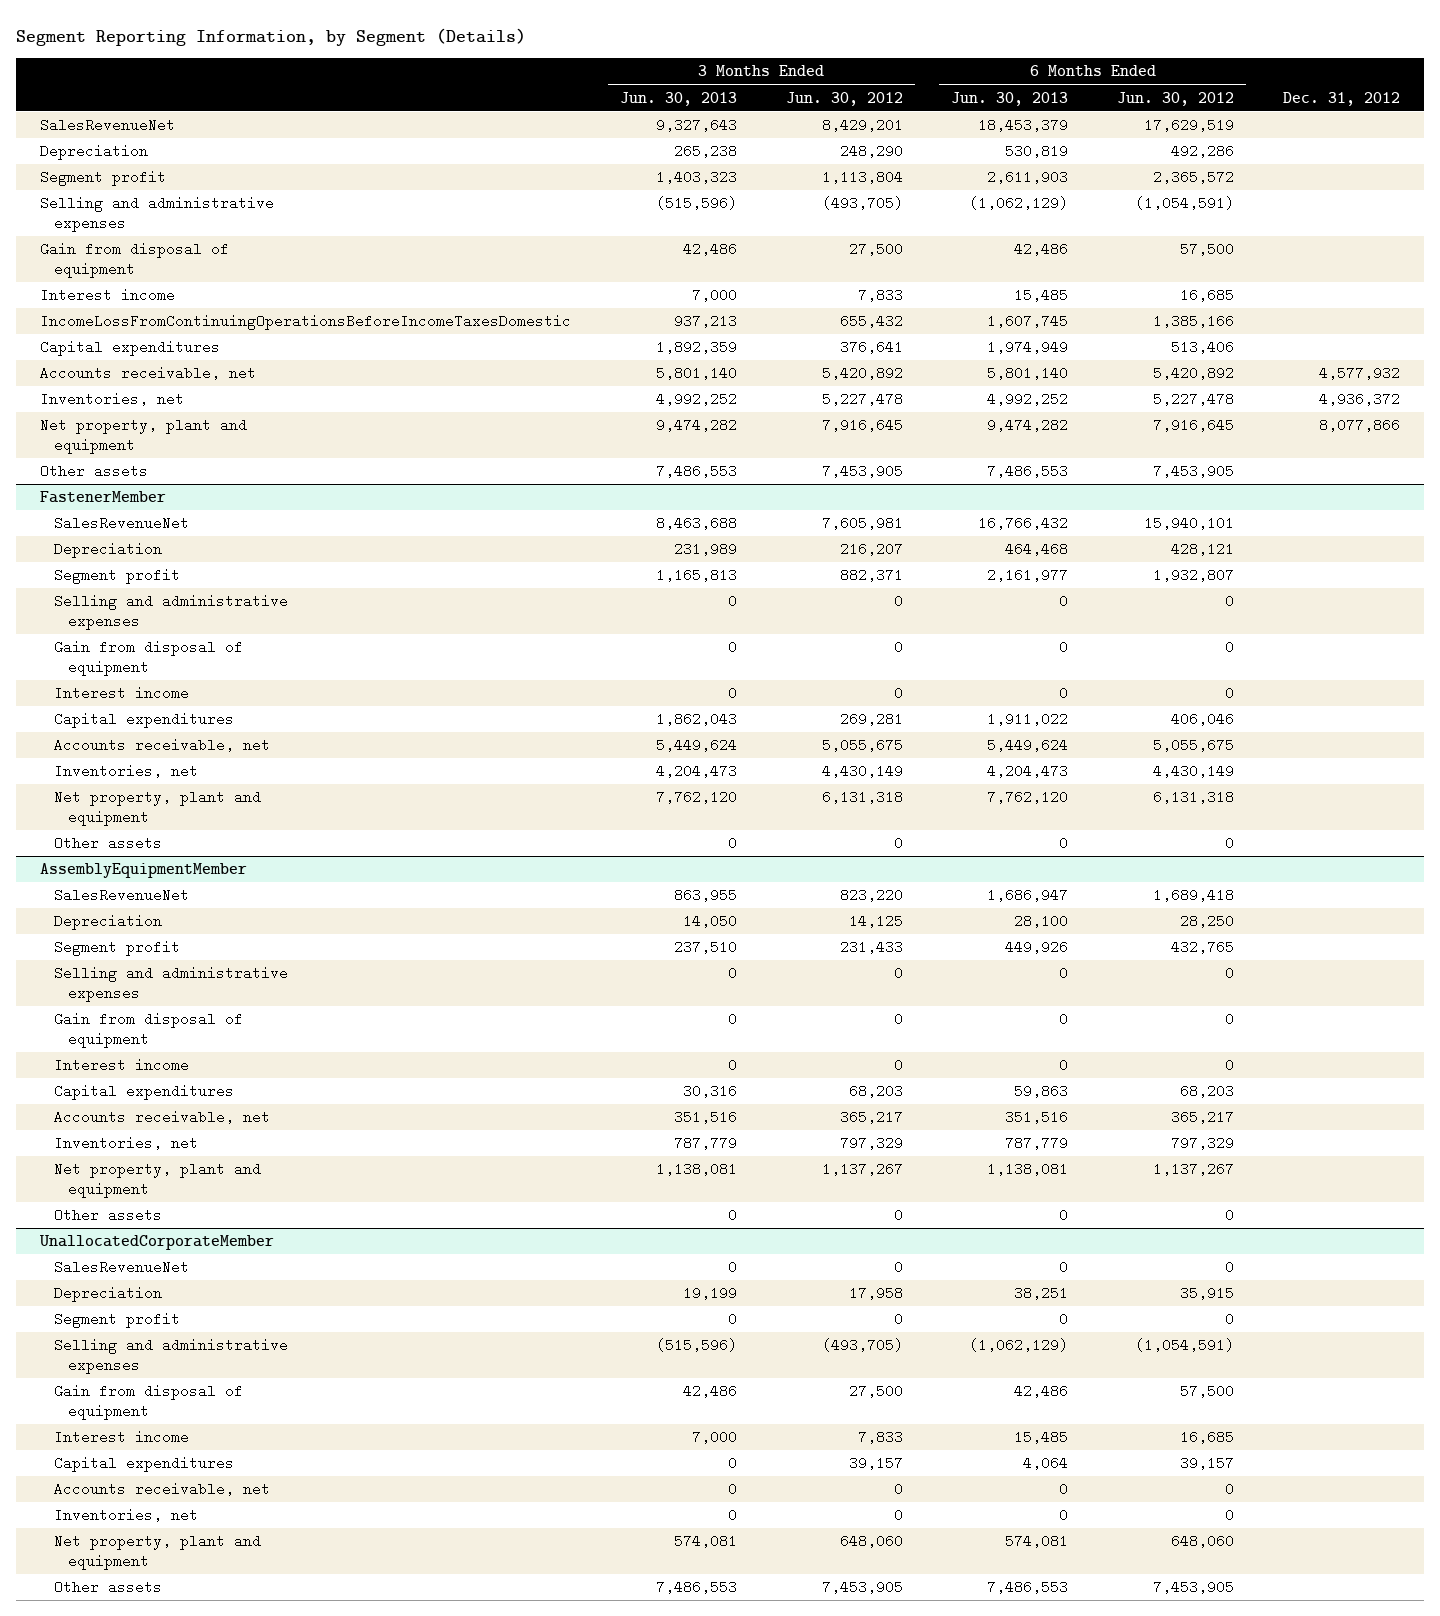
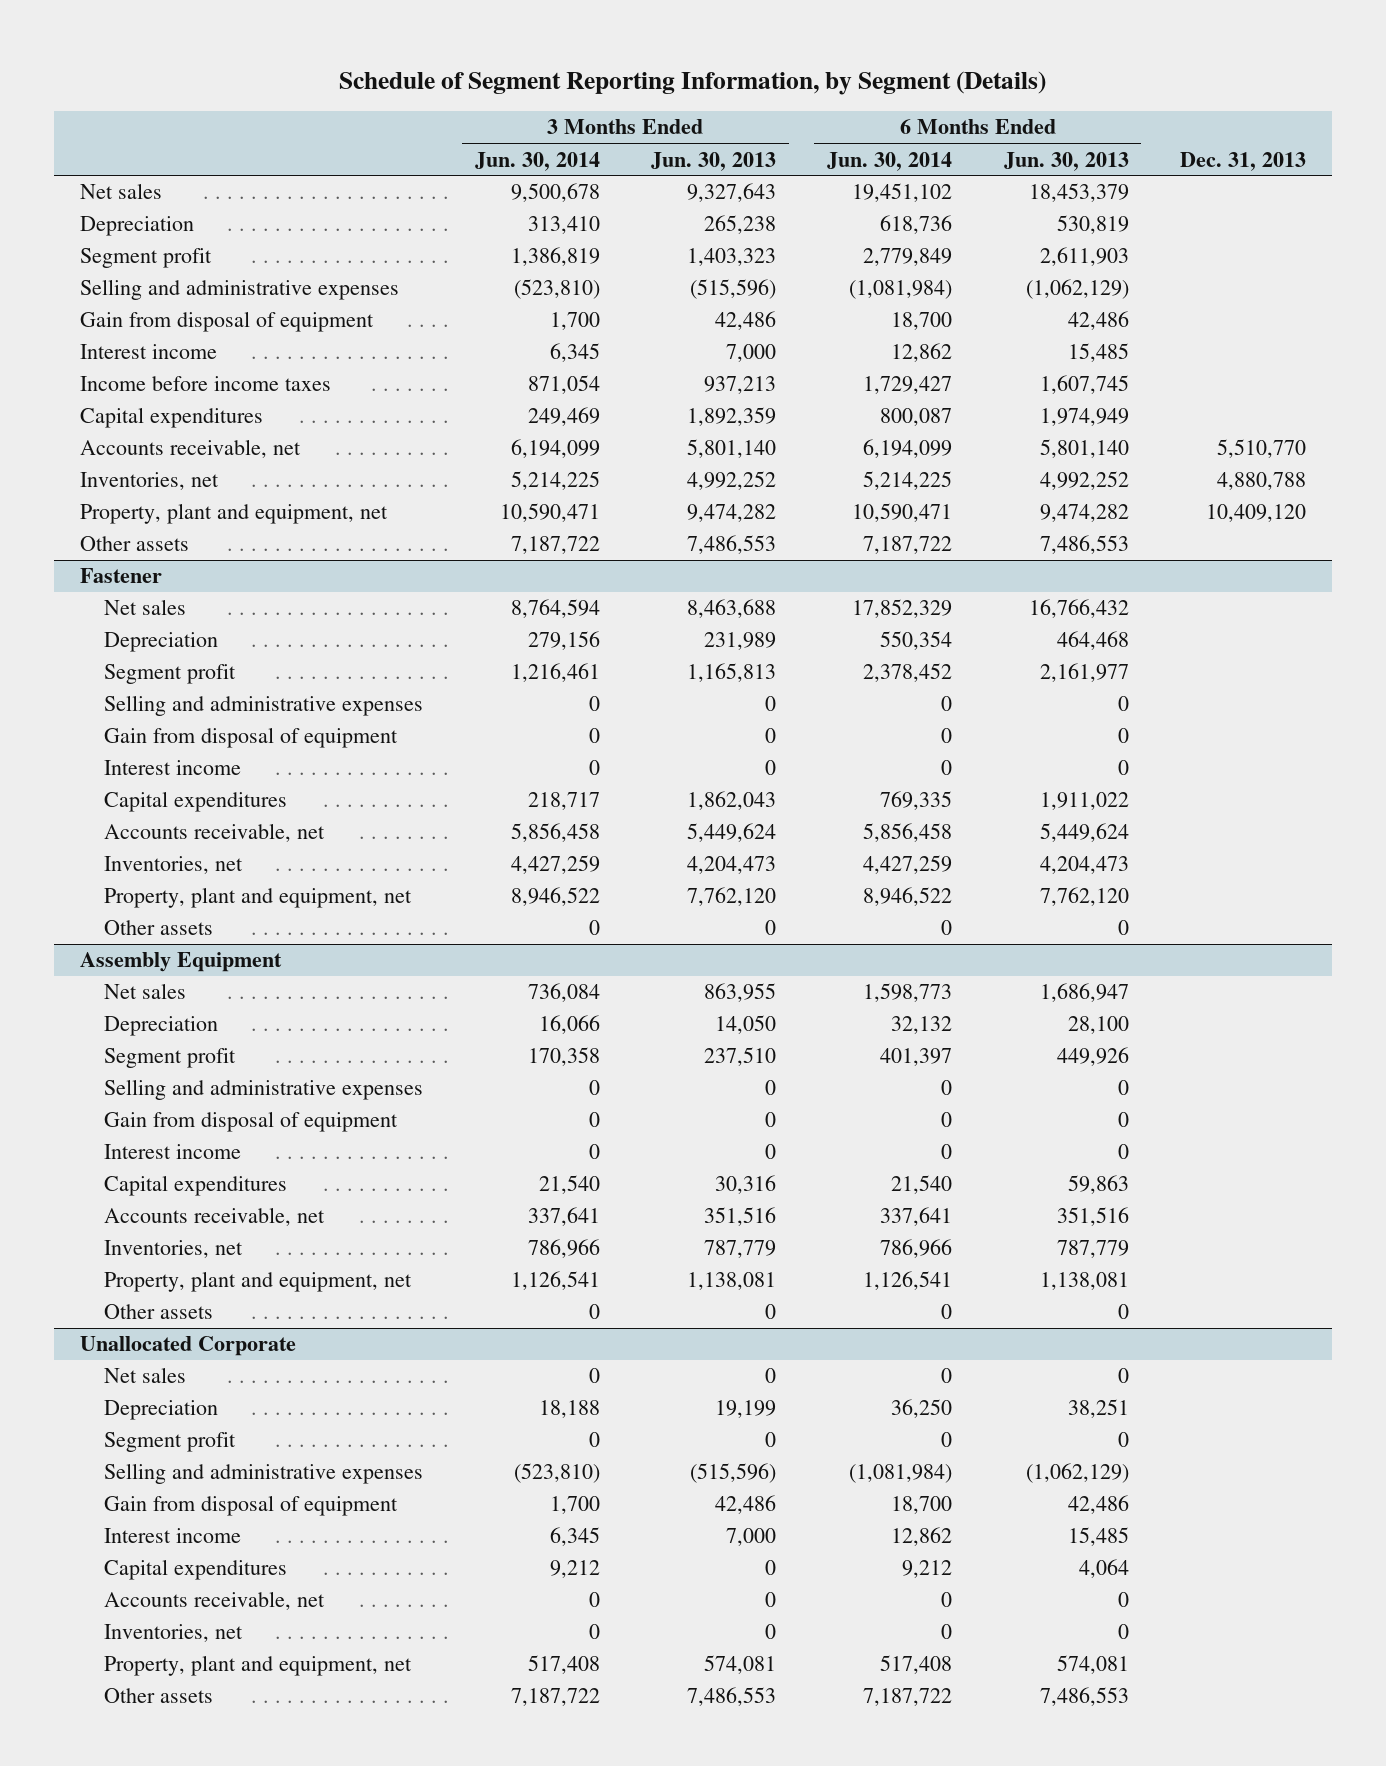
[16,27,527,46] Segment Reporting Information, by Segment (Details) -> [338,70,1046,95] Schedule of Segment Reporting Information, by Segment (Details)
[785,91,903,106] Jun. 30, 2012 -> none
[1117,91,1235,106] Jun. 30, 2012 -> none
[1282,91,1400,106] Dec. 31, 2012 -> none
none -> [474,151,600,171] Jun. 30, 2014
none -> [827,151,953,171] Jun. 30, 2014
none -> [1179,151,1306,171] Dec. 31, 2013
[40,118,176,133] SalesRevenueNet -> [79,183,162,200] Net sales
[40,314,572,331] IncomeLossFromContinuingOperationsBeforeIncomeTaxesDomestic -> [79,376,331,392] Income before income taxes
[40,418,248,455] Net property, plant and equipment -> [79,503,388,525] Property, plant and equipment, net
[40,491,167,504] FastenerMember -> none
none -> [79,568,162,584] Fastener
[53,516,189,531] SalesRevenueNet -> [104,599,187,616] Net sales
[53,790,261,827] Net property, plant and equipment -> [104,887,413,909] Property, plant and equipment, net
[40,863,248,879] AssemblyEquipmentMember -> none
none -> [79,952,282,973] Assembly Equipment
[53,888,189,903] SalesRevenueNet -> [104,983,187,1000] Net sales
[53,1162,261,1199] Net property, plant and equipment -> [104,1271,413,1293] Property, plant and equipment, net
[39,1235,275,1251] UnallocatedCorporateMember -> none
none -> [79,1336,296,1357] Unallocated Corporate
[53,1260,189,1275] SalesRevenueNet -> [104,1367,187,1384] Net sales
[53,1534,261,1571] Net property, plant and equipment -> [104,1655,413,1677] Property, plant and equipment, net

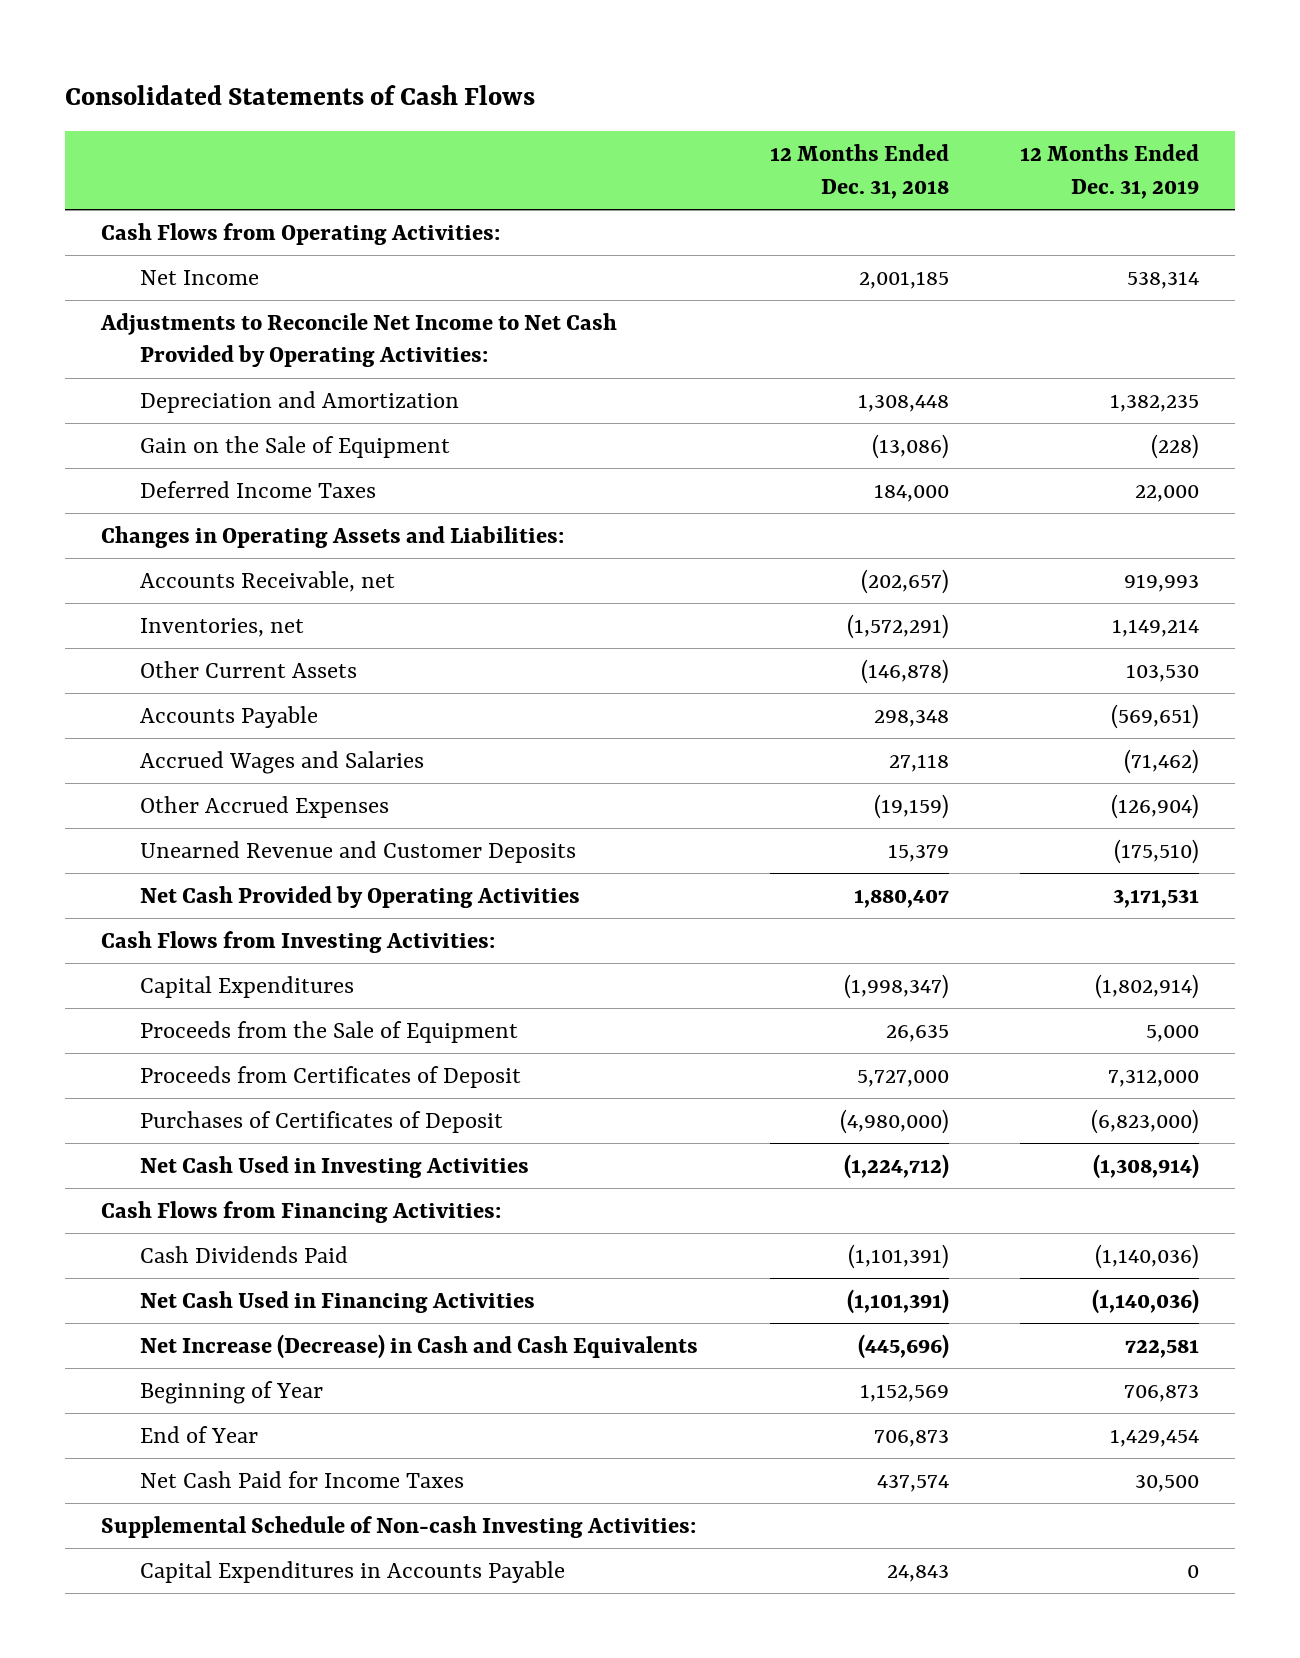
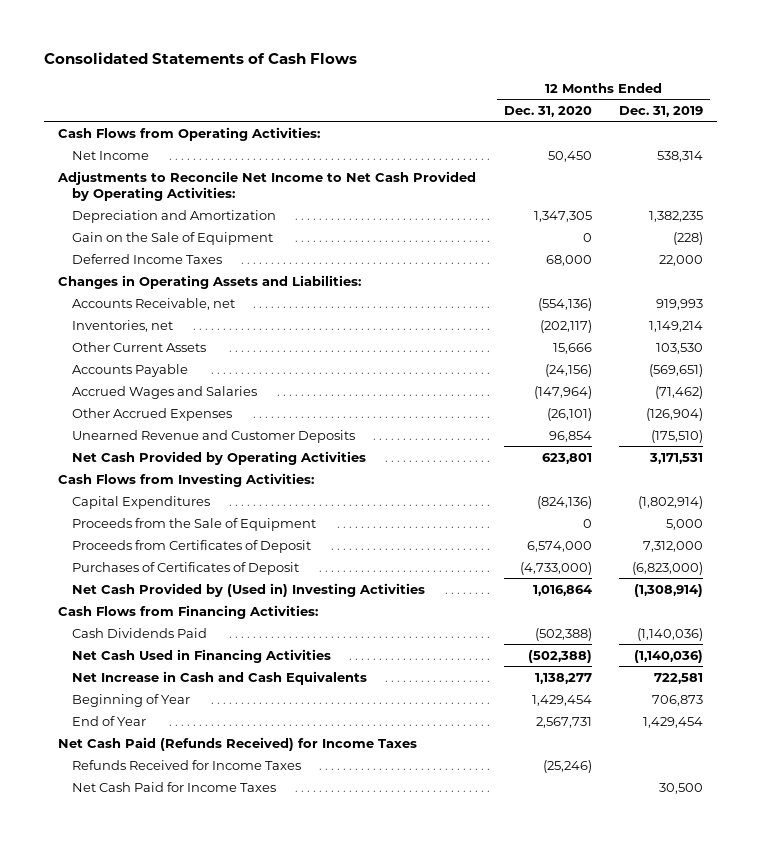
[769,144,949,199] 12 Months Ended Dec. 31, 2018 -> none
none -> [503,105,592,117] Dec. 31, 2020
[139,1156,529,1179] Net Cash Used in Investing Activities -> [72,582,426,597] Net Cash Provided by (Used in) Investing Activities
[139,1334,698,1360] Net Increase (Decrease) in Cash and Cash Equivalents -> [72,670,368,685] Net Increase in Cash and Cash Equivalents
none -> [57,736,417,751] Net Cash Paid (Refunds Received) for Income Taxes
none -> [72,759,302,770] Refunds Received for Income Taxes
[100,1516,696,1539] Supplemental Schedule of Non-cash Investing Activities: -> none
[139,1561,565,1584] Capital Expenditures in Accounts Payable -> none

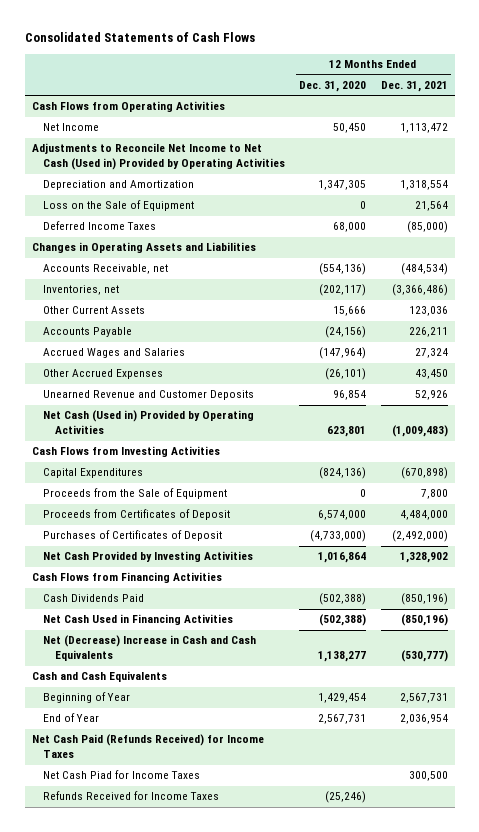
[619,105,704,117] Dec. 31, 2019 -> none
none -> [380,81,448,93] Dec. 31, 2021
[57,126,320,141] Cash Flows from Operating Activities: -> [31,101,225,113] Cash Flows from Operating Activities
[56,170,476,201] Adjustments to Reconcile Net Income to Net Cash Provided by Operating Activities: -> [31,143,286,171] Adjustments to Reconcile Net Income to Net Cash (Used in) Provided by Operating Activities
[72,231,274,245] Gain on the Sale of Equipment -> [43,200,195,212] Loss on the Sale of Equipment
[57,274,361,289] Changes in Operating Assets and Liabilities: -> [31,242,256,254] Changes in Operating Assets and Liabilities
[72,450,367,465] Net Cash Provided by Operating Activities -> [43,410,255,435] Net Cash (Used in) Provided by Operating Activities
[57,472,314,487] Cash Flows from Investing Activities: -> [31,446,220,458] Cash Flows from Investing Activities
[72,582,426,597] Net Cash Provided by (Used in) Investing Activities -> [43,551,254,563] Net Cash Provided by Investing Activities
[57,604,318,619] Cash Flows from Financing Activities: -> [31,572,222,584] Cash Flows from Financing Activities
[72,670,368,685] Net Increase in Cash and Cash Equivalents -> [43,635,257,662] Net (Decrease) Increase in Cash and Cash Equivalents
none -> [31,671,167,683] Cash and Cash Equivalents
none -> [43,770,201,780] Net Cash Piad for Income Taxes
[72,781,277,792] Net Cash Paid for Income Taxes -> none

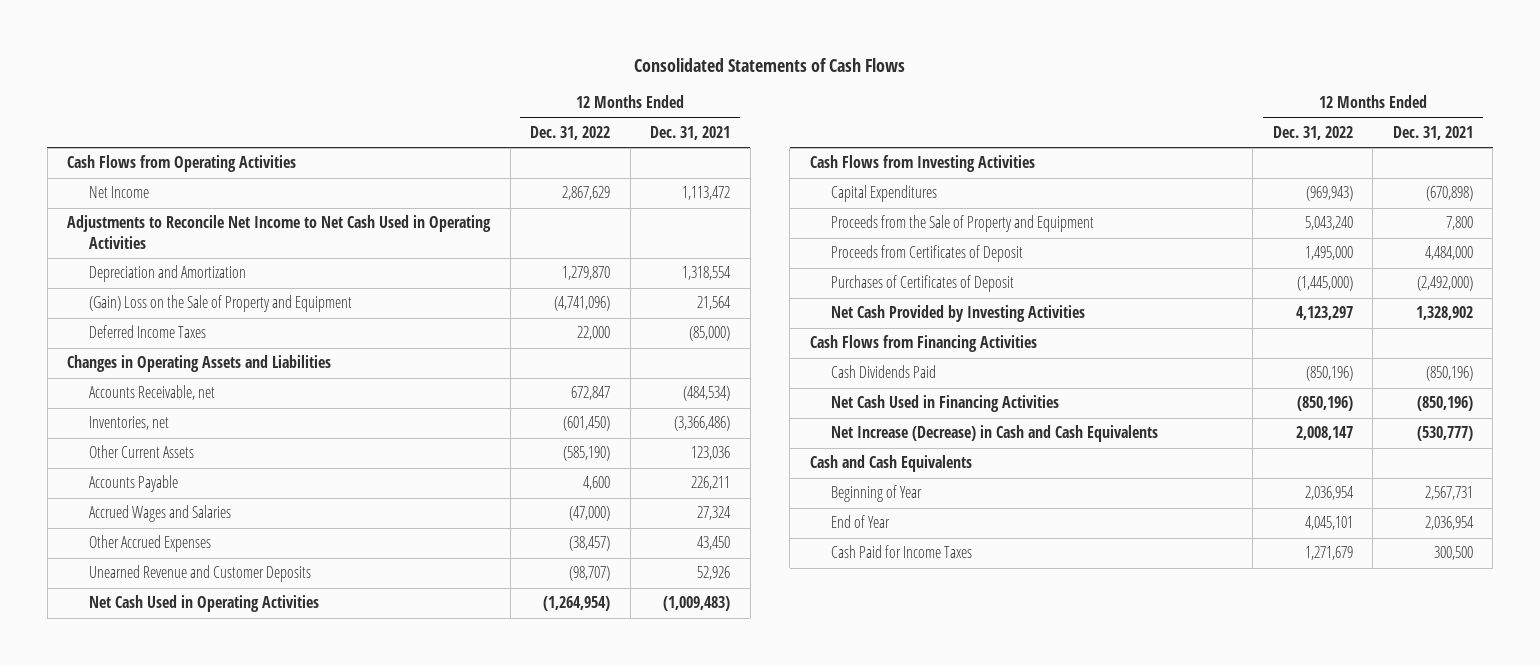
[299,81,367,93] Dec. 31, 2020 -> none
none -> [530,125,611,140] Dec. 31, 2022
[31,143,286,171] Adjustments to Reconcile Net Income to Net Cash (Used in) Provided by Operating Activities -> [67,215,492,249] Adjustments to Reconcile Net Income to Net Cash Used in Operating Activities
[43,200,195,212] Loss on the Sale of Equipment -> [88,295,352,313] (Gain) Loss on the Sale of Property and Equipment
[43,410,255,435] Net Cash (Used in) Provided by Operating Activities -> [88,595,319,613] Net Cash Used in Operating Activities
[43,488,228,500] Proceeds from the Sale of Equipment -> [831,215,1095,233] Proceeds from the Sale of Property and Equipment
[43,635,257,662] Net (Decrease) Increase in Cash and Cash Equivalents -> [831,425,1159,443] Net Increase (Decrease) in Cash and Cash Equivalents
[31,734,264,759] Net Cash Paid (Refunds Received) for Income Taxes -> none
[43,791,220,801] Refunds Received for Income Taxes -> none
[43,770,201,780] Net Cash Piad for Income Taxes -> [831,545,973,559] Cash Paid for Income Taxes

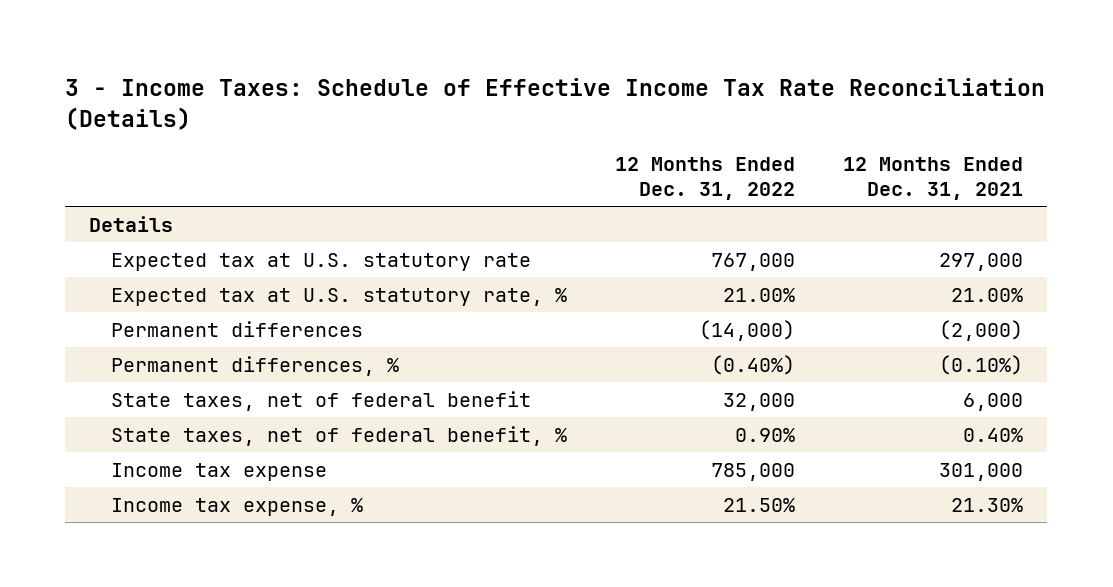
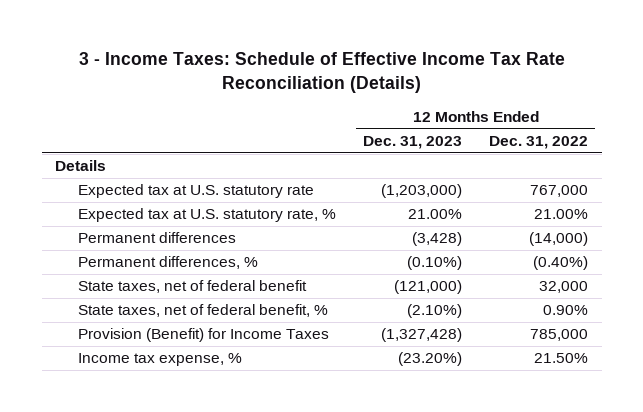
[843,157,1024,201] 12 Months Ended Dec. 31, 2021 -> none
none -> [363,135,463,149] Dec. 31, 2023
[110,462,327,481] Income tax expense -> [78,328,330,343] Provision (Benefit) for Income Taxes

